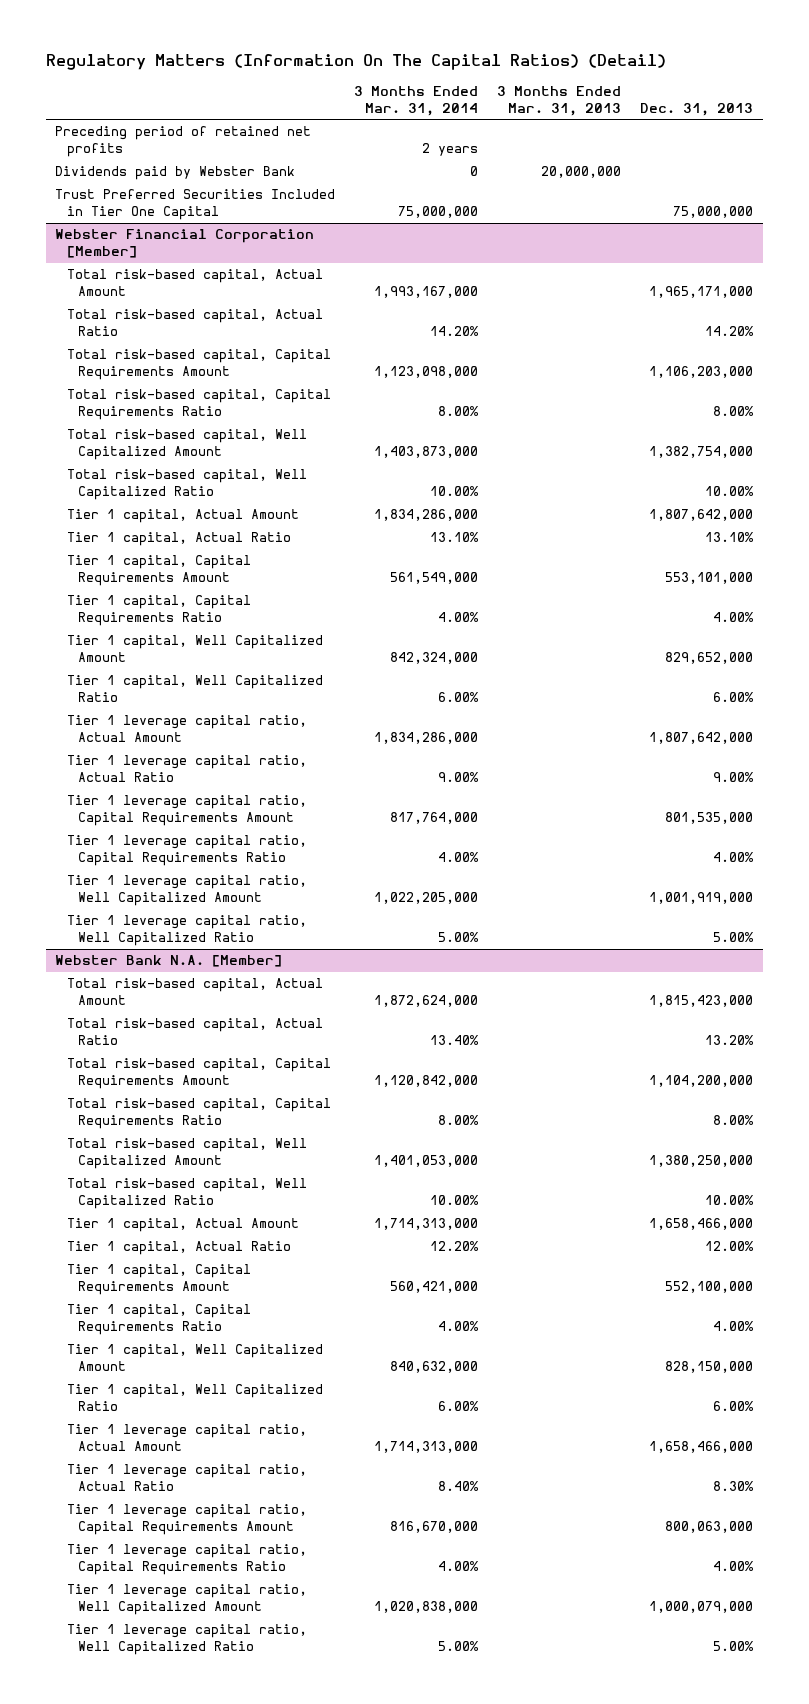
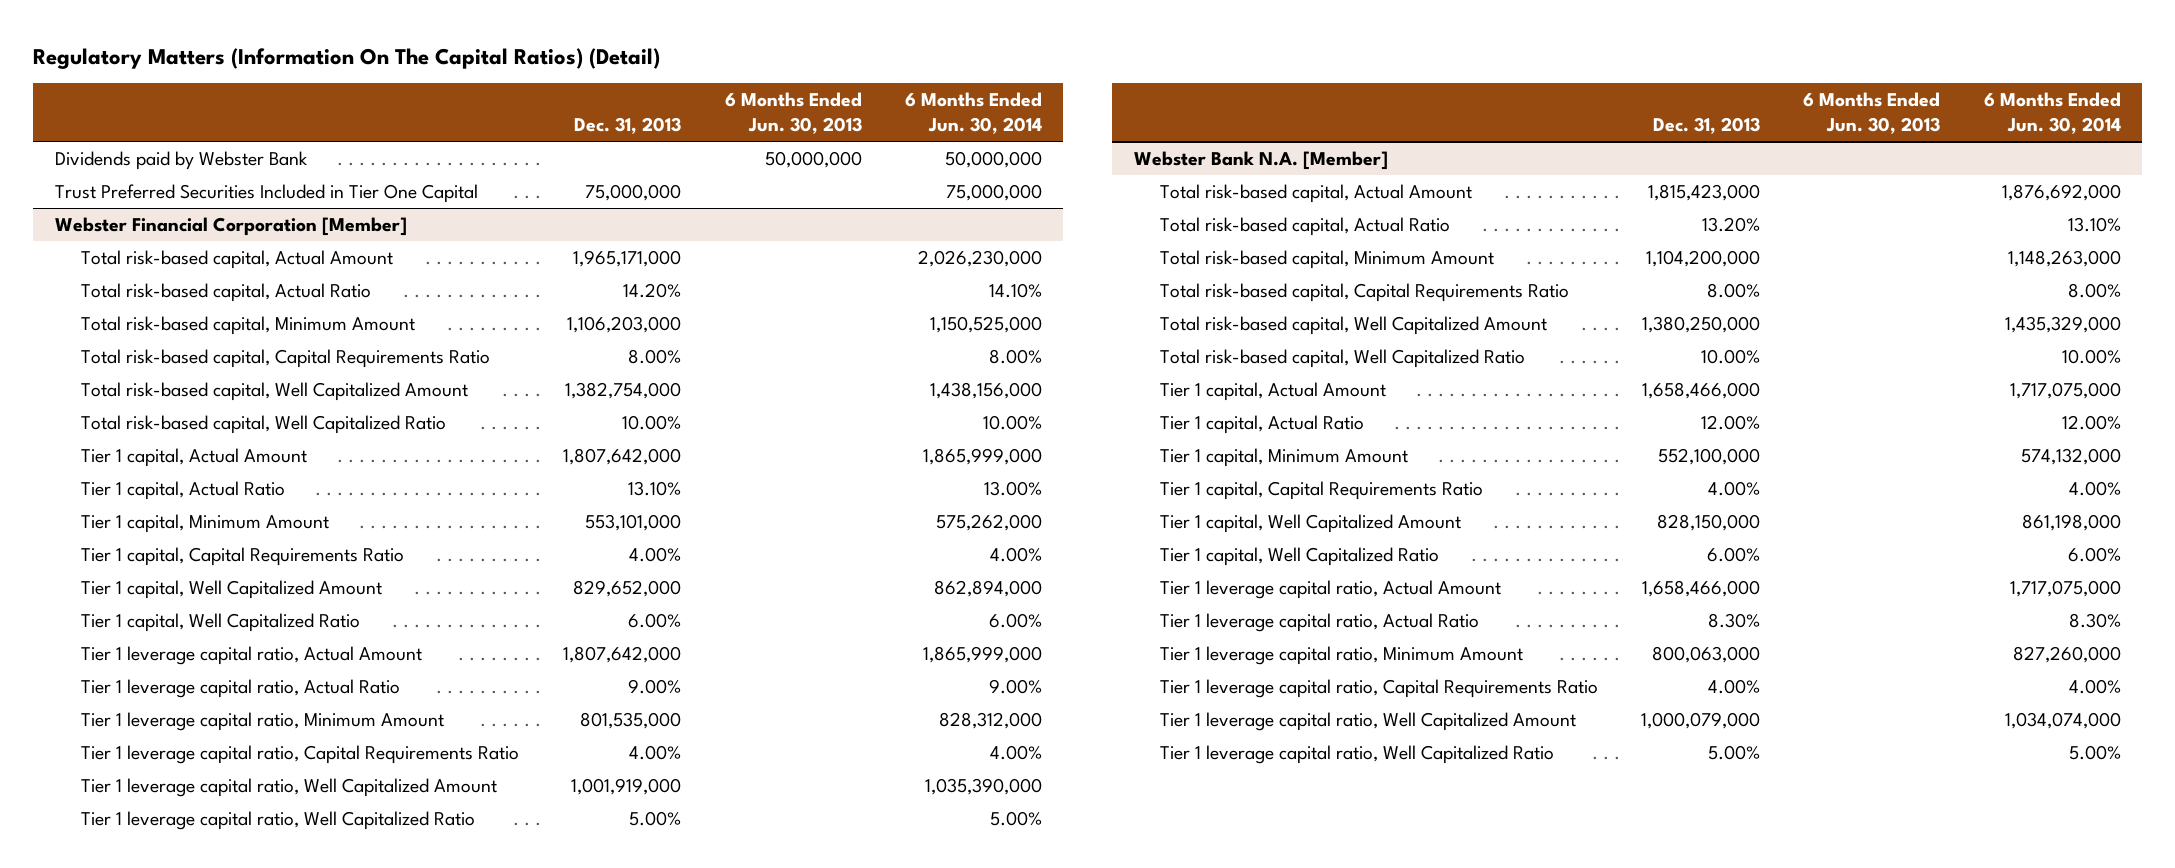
[354,85,479,116] 3 Months Ended Mar. 31, 2014 -> none
[497,85,622,116] 3 Months Ended Mar. 31, 2013 -> none
none -> [724,92,862,135] 6 Months Ended Jun. 30, 2013
none -> [904,92,1042,135] 6 Months Ended Jun. 30, 2014
[55,126,312,158] Preceding period of retained net profits -> none
[66,349,331,381] Total risk-based capital, Capital Requirements Amount -> [81,315,416,335] Total risk-based capital, Minimum Amount
[66,555,251,587] Tier 1 capital, Capital Requirements Amount -> [81,513,330,533] Tier 1 capital, Minimum Amount
[66,795,307,827] Tier 1 leverage capital ratio, Capital Requirements Amount -> [81,711,445,731] Tier 1 leverage capital ratio, Minimum Amount
[66,1058,331,1090] Total risk-based capital, Capital Requirements Amount -> [1160,249,1495,269] Total risk-based capital, Minimum Amount
[66,1264,251,1296] Tier 1 capital, Capital Requirements Amount -> [1160,447,1409,467] Tier 1 capital, Minimum Amount
[66,1504,307,1536] Tier 1 leverage capital ratio, Capital Requirements Amount -> [1160,645,1524,665] Tier 1 leverage capital ratio, Minimum Amount

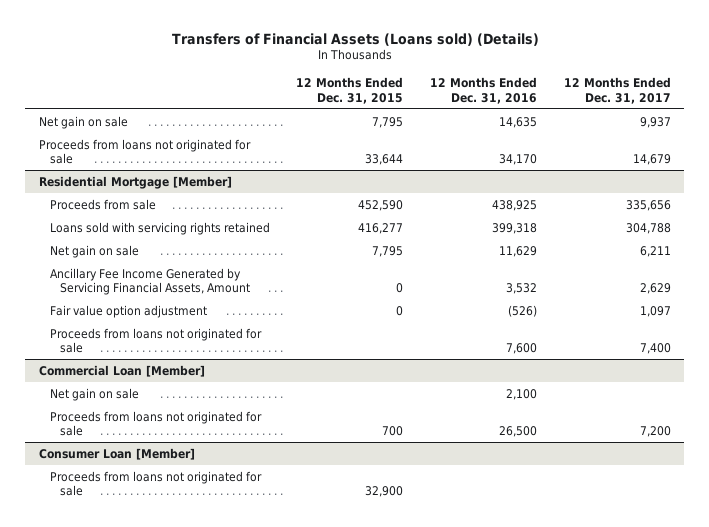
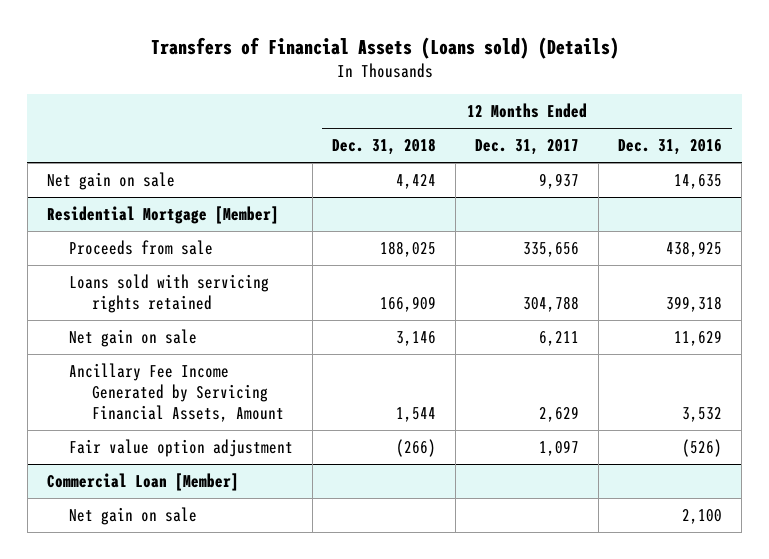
[296,76,404,104] 12 Months Ended Dec. 31, 2015 -> none
none -> [332,138,437,156] Dec. 31, 2018
[38,138,251,165] Proceeds from loans not originated for sale -> none
[49,327,262,354] Proceeds from loans not originated for sale -> none
[49,410,262,437] Proceeds from loans not originated for sale -> none
[38,447,195,460] Consumer Loan [Member] -> none
[49,470,262,497] Proceeds from loans not originated for sale -> none

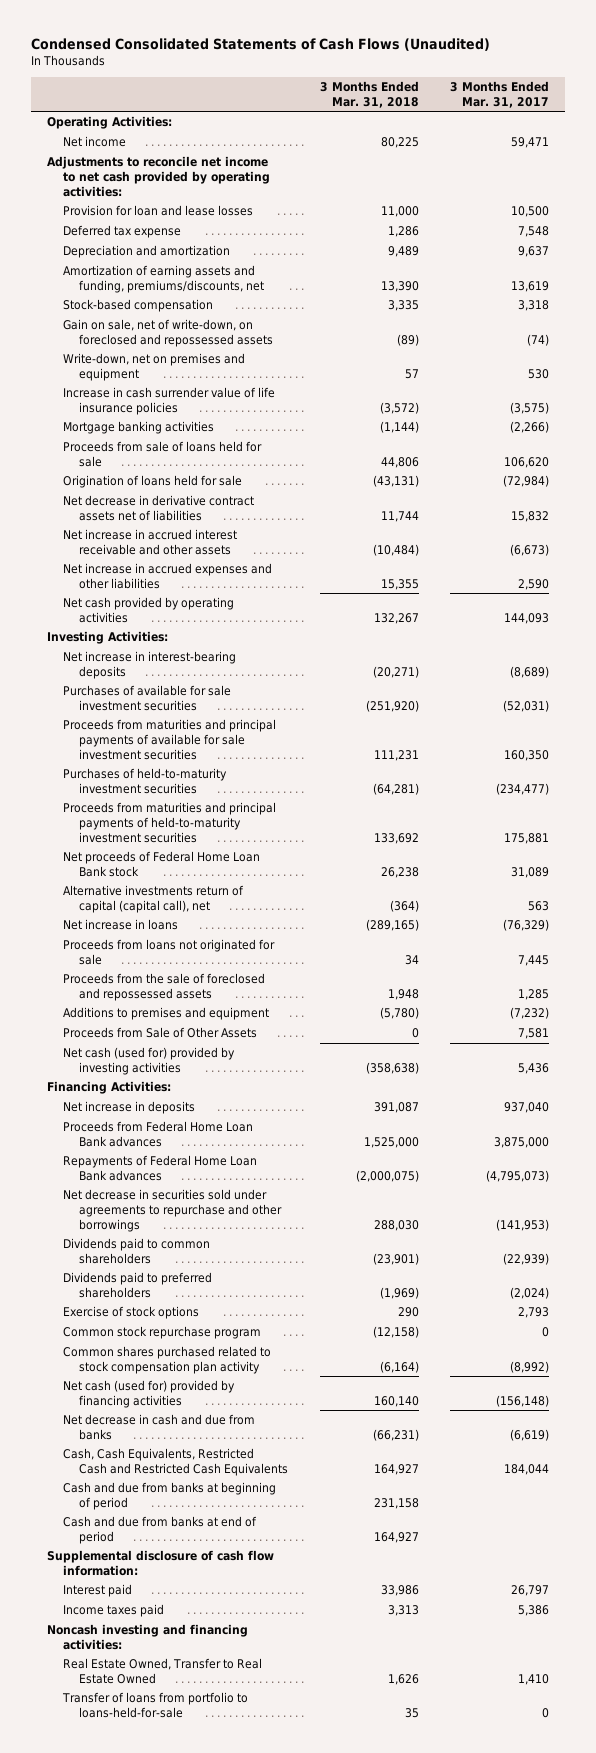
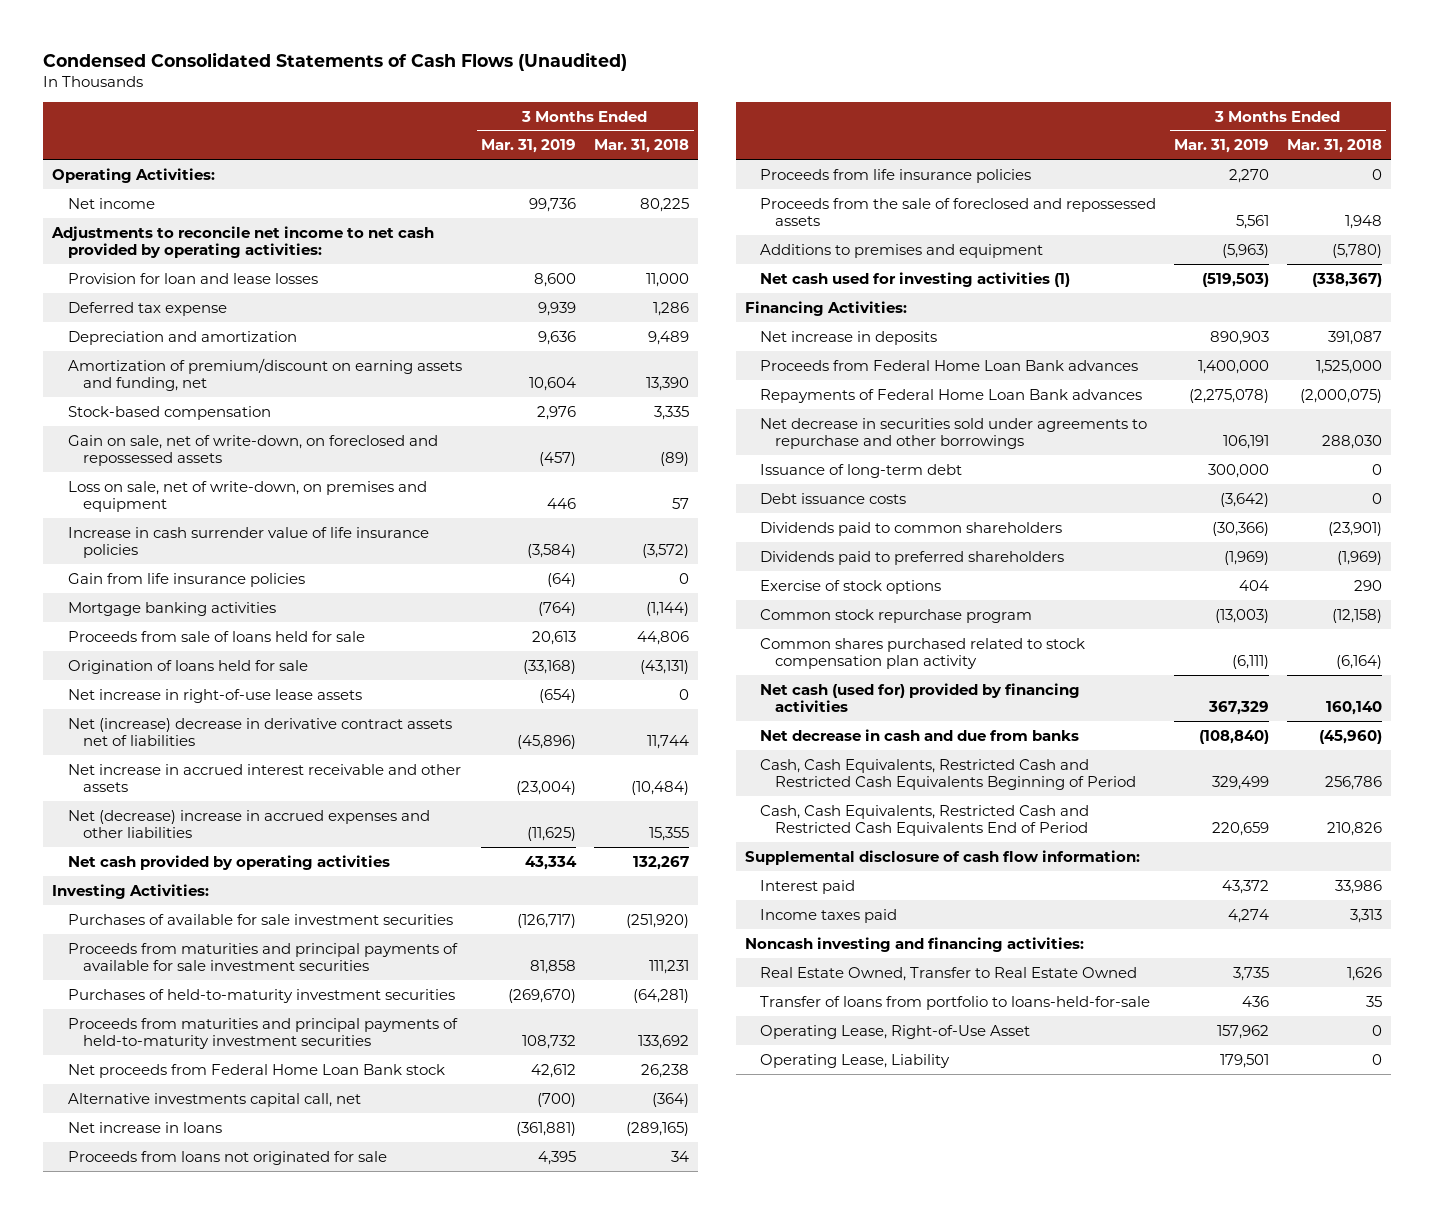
[449,80,549,108] 3 Months Ended Mar. 31, 2017 -> none
none -> [481,139,577,154] Mar. 31, 2019
[62,265,265,293] Amortization of earning assets and funding, premiums/discounts, net -> [67,357,462,392] Amortization of premium/discount on earning assets and funding, net
[62,353,245,381] Write-down, net on premises and equipment -> [67,480,427,513] Loss on sale, net of write-down, on premises and equipment
none -> [67,572,305,587] Gain from life insurance policies
none -> [67,688,362,703] Net increase in right-of-use lease assets
[62,495,254,521] Net decrease in derivative contract assets net of liabilities -> [67,717,452,747] Net (increase) decrease in derivative contract assets net of liabilities
[62,563,272,589] Net increase in accrued expenses and other liabilities -> [67,809,430,839] Net (decrease) increase in accrued expenses and other liabilities
[62,651,236,679] Net increase in interest-bearing deposits -> none
[62,851,260,877] Net proceeds of Federal Home Loan Bank stock -> [67,1063,445,1078] Net proceeds from Federal Home Loan Bank stock
[62,885,244,913] Alternative investments return of capital (capital call), net -> [67,1092,361,1107] Alternative investments capital call, net
none -> [760,168,1032,183] Proceeds from life insurance policies
[62,1027,257,1039] Proceeds from Sale of Other Assets -> none
[62,1047,235,1075] Net cash (used for) provided by investing activities -> [760,271,1071,287] Net cash used for investing activities (1)
[365,1061,419,1074] (358,638) -> [1311,272,1382,287] (338,367)
none -> [760,463,963,478] Issuance of long-term debt
none -> [760,492,907,504] Debt issuance costs
[62,1482,276,1510] Cash and due from banks at beginning of period -> none
[62,1516,257,1544] Cash and due from banks at end of period -> none
[372,1428,419,1441] (66,231) -> [1318,729,1382,744] (45,960)
[62,1448,289,1476] Cash, Cash Equivalents, Restricted Cash and Restricted Cash Equivalents -> [760,758,1137,791] Cash, Cash Equivalents, Restricted Cash and Restricted Cash Equivalents Beginning of Period
[373,1463,419,1475] 164,927 -> [1324,776,1382,791] 256,786
none -> [760,804,1090,837] Cash, Cash Equivalents, Restricted Cash and Restricted Cash Equivalents End of Period
none -> [760,1024,1031,1039] Operating Lease, Right-of-Use Asset
none -> [760,1053,951,1068] Operating Lease, Liability

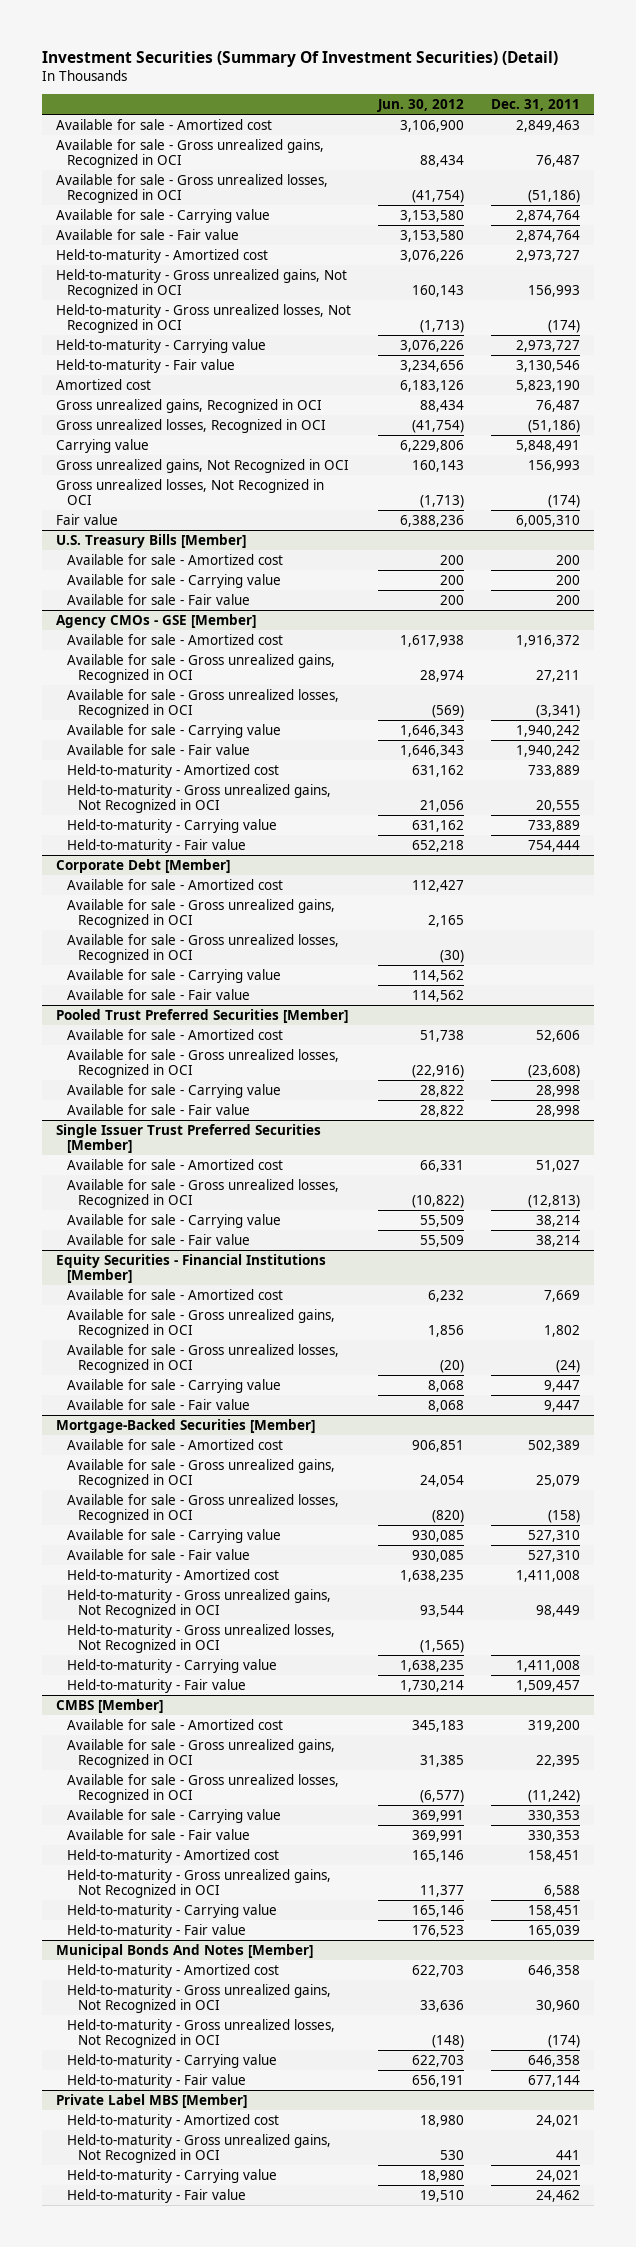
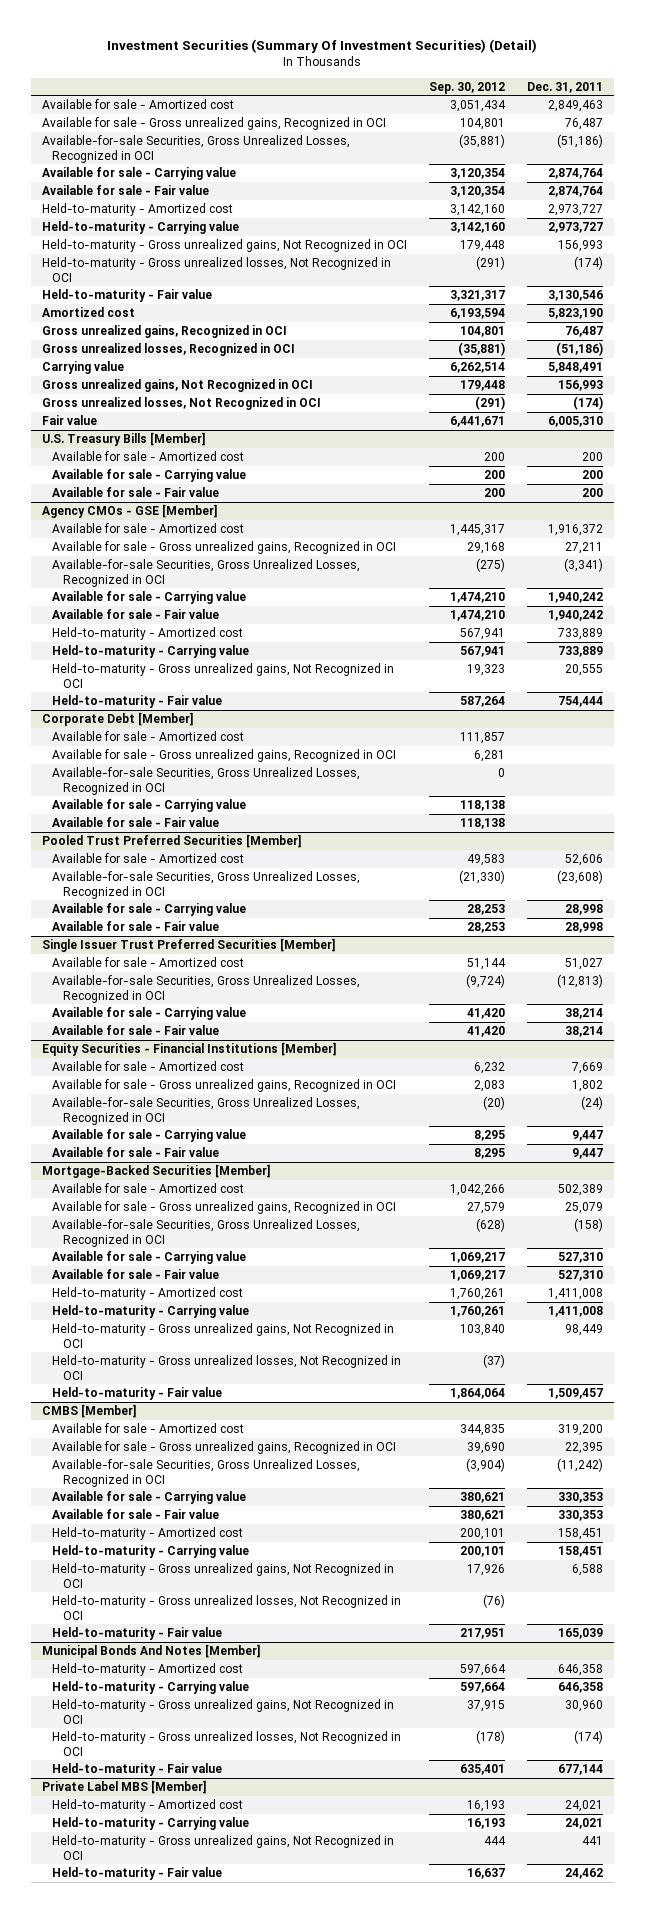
[376,99,464,113] Jun. 30, 2012 -> none
none -> [428,81,505,94] Sep. 30, 2012
[55,173,328,204] Available for sale - Gross unrealized losses, Recognized in OCI -> [42,135,351,163] Available-for-sale Securities, Gross Unrealized Losses, Recognized in OCI
[55,338,266,353] Held-to-maturity - Carrying value -> [42,221,240,235] Held-to-maturity - Carrying value
[66,688,339,719] Available for sale - Gross unrealized losses, Recognized in OCI -> [52,559,361,587] Available-for-sale Securities, Gross Unrealized Losses, Recognized in OCI
[66,783,331,814] Held-to-maturity - Gross unrealized gains, Not Recognized in OCI -> [52,663,395,688] Held-to-maturity - Gross unrealized gains, Not Recognized in OCI
[66,933,339,964] Available for sale - Gross unrealized losses, Recognized in OCI -> [52,767,361,795] Available-for-sale Securities, Gross Unrealized Losses, Recognized in OCI
[66,1048,339,1079] Available for sale - Gross unrealized losses, Recognized in OCI -> [52,871,361,899] Available-for-sale Securities, Gross Unrealized Losses, Recognized in OCI
[66,1178,339,1209] Available for sale - Gross unrealized losses, Recognized in OCI -> [52,975,361,1003] Available-for-sale Securities, Gross Unrealized Losses, Recognized in OCI
[66,1343,339,1374] Available for sale - Gross unrealized losses, Recognized in OCI -> [52,1097,361,1125] Available-for-sale Securities, Gross Unrealized Losses, Recognized in OCI
[66,1493,339,1524] Available for sale - Gross unrealized losses, Recognized in OCI -> [52,1219,361,1247] Available-for-sale Securities, Gross Unrealized Losses, Recognized in OCI
[66,1658,277,1673] Held-to-maturity - Carrying value -> [52,1305,250,1319] Held-to-maturity - Carrying value
[66,1773,339,1804] Available for sale - Gross unrealized losses, Recognized in OCI -> [52,1459,361,1487] Available-for-sale Securities, Gross Unrealized Losses, Recognized in OCI
[66,1868,331,1899] Held-to-maturity - Gross unrealized gains, Not Recognized in OCI -> [52,1563,395,1588] Held-to-maturity - Gross unrealized gains, Not Recognized in OCI
none -> [52,1595,402,1620] Held-to-maturity - Gross unrealized losses, Not Recognized in OCI
[66,2053,277,2068] Held-to-maturity - Carrying value -> [52,1681,250,1695] Held-to-maturity - Carrying value
[66,2133,331,2164] Held-to-maturity - Gross unrealized gains, Not Recognized in OCI -> [52,1835,395,1860] Held-to-maturity - Gross unrealized gains, Not Recognized in OCI

